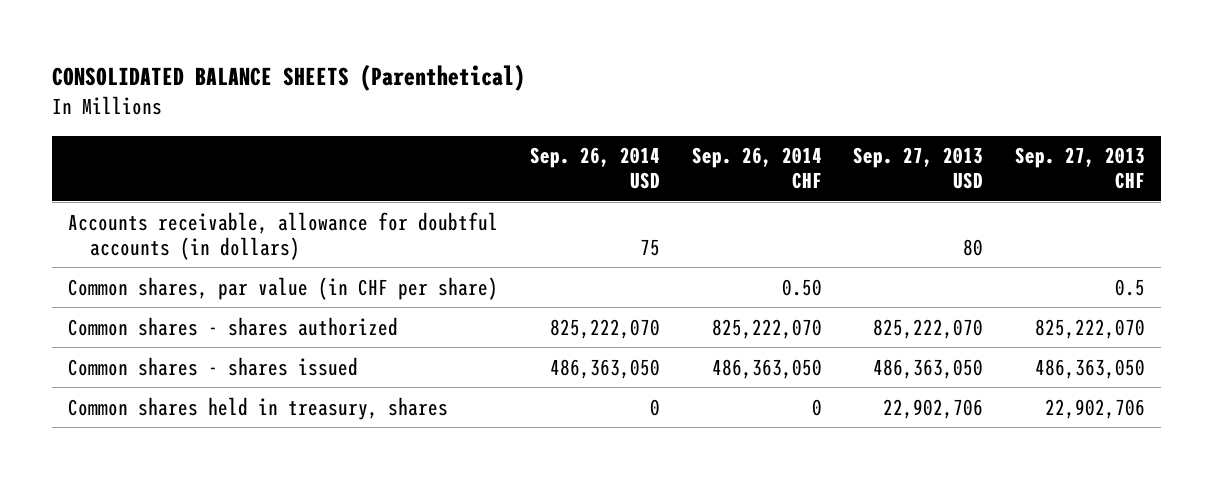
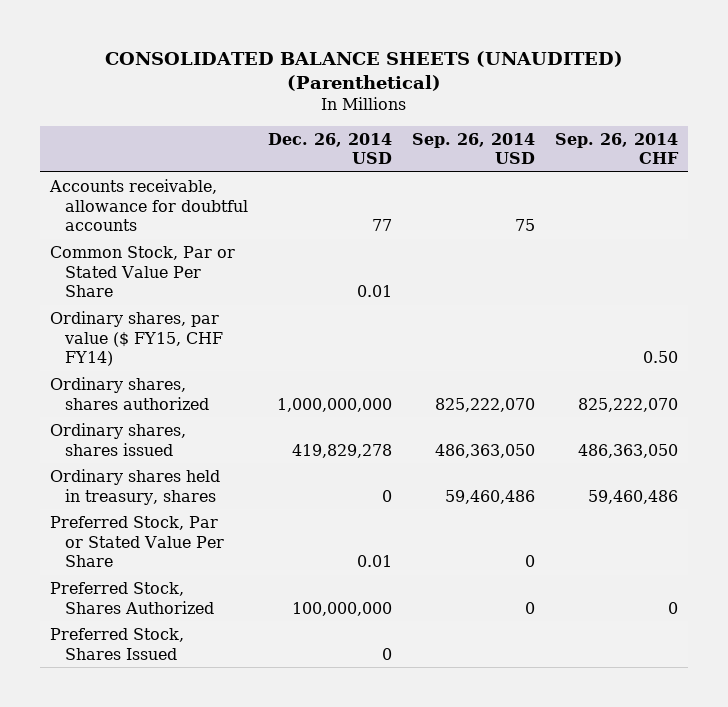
[51,64,525,92] CONSOLIDATED BALANCE SHEETS (Parenthetical) -> [105,50,624,91] CONSOLIDATED BALANCE SHEETS (UNAUDITED) (Parenthetical)
[853,147,984,190] Sep. 27, 2013 USD -> none
[1015,147,1146,190] Sep. 27, 2013 CHF -> none
none -> [268,132,393,165] Dec. 26, 2014 USD
[67,211,498,260] Accounts receivable, allowance for doubtful accounts (in dollars) -> [49,179,249,232] Accounts receivable, allowance for doubtful accounts
none -> [50,246,236,298] Common Stock, Par or Stated Value Per Share
[67,276,498,300] Common shares, par value (in CHF per share) -> [50,311,224,367] Ordinary shares, par value ($ FY15, CHF FY14)
[67,316,398,336] Common shares - shares authorized -> [50,377,210,410] Ordinary shares, shares authorized
[67,356,358,376] Common shares - shares issued -> [50,423,187,456] Ordinary shares, shares issued
[67,396,448,420] Common shares held in treasury, shares -> [50,469,221,505] Ordinary shares held in treasury, shares
[649,398,660,416] 0 -> [444,489,535,504] 59,460,486
[811,398,822,416] 0 -> [587,489,678,504] 59,460,486
none -> [50,516,225,568] Preferred Stock, Par or Stated Value Per Share
none -> [50,582,215,614] Preferred Stock, Shares Authorized
none -> [50,628,185,660] Preferred Stock, Shares Issued

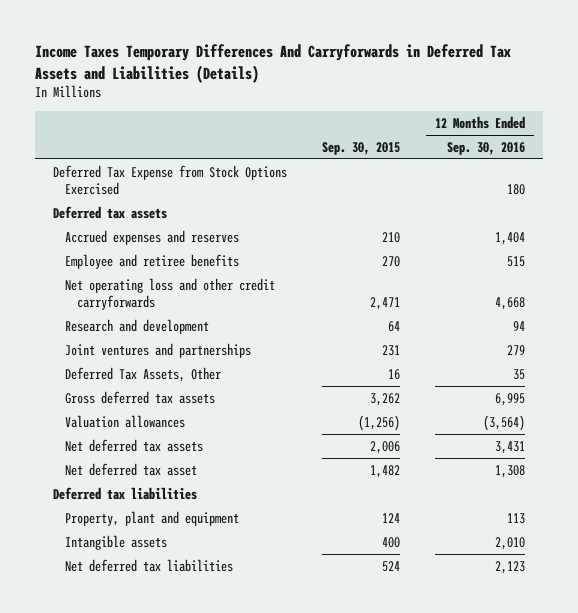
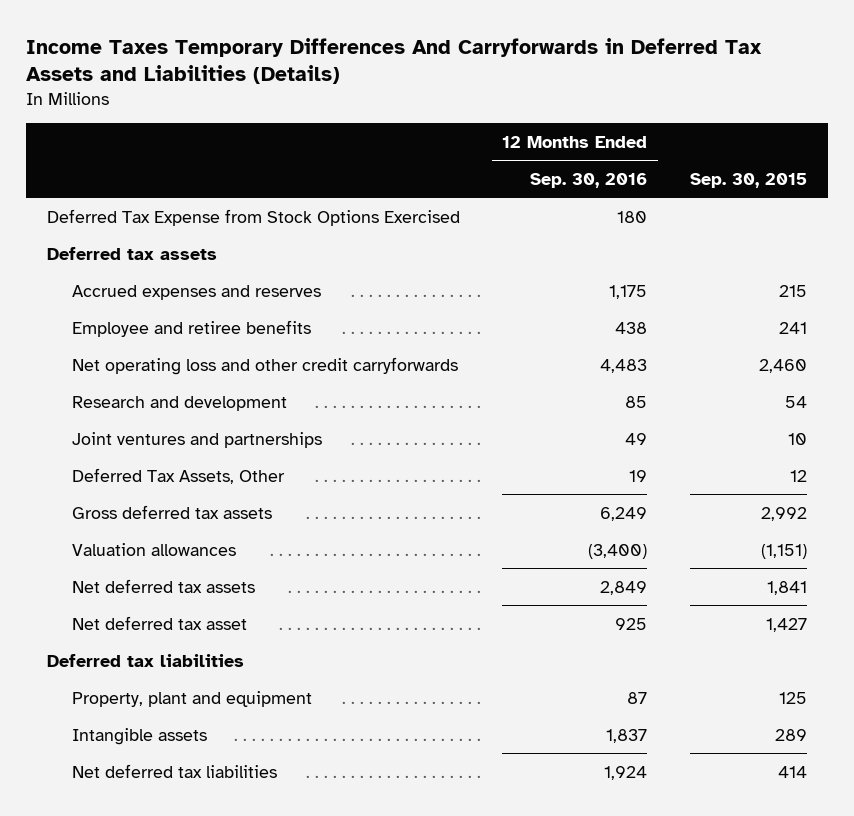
[381,231,400,243] 210 -> [778,284,807,297] 215
[495,231,526,245] 1,404 -> [609,284,648,299] 1,175
[381,255,400,267] 270 -> [778,321,807,334] 241
[507,255,526,267] 515 -> [615,321,648,334] 438
[369,296,400,310] 2,471 -> [758,358,807,373] 2,460
[495,296,526,310] 4,668 -> [600,358,648,373] 4,483
[387,320,400,332] 64 -> [784,395,807,408] 54
[513,320,526,331] 94 -> [625,395,648,408] 85
[381,344,400,356] 231 -> [787,432,807,445] 10
[507,344,526,355] 279 -> [625,432,648,445] 49
[387,368,400,380] 16 -> [789,469,807,482] 12
[513,368,526,380] 35 -> [629,469,648,482] 19
[369,392,400,406] 3,262 -> [760,506,807,521] 2,992
[495,392,526,406] 6,995 -> [600,506,648,521] 6,249
[357,414,400,431] (1,256) -> [760,543,807,559] (1,151)
[483,414,526,431] (3,564) -> [588,543,648,559] (3,400)
[369,440,400,454] 2,006 -> [766,580,807,595] 1,841
[495,440,526,454] 3,431 -> [600,580,648,595] 2,849
[369,464,400,478] 1,482 -> [765,617,807,632] 1,427
[495,464,526,478] 1,308 -> [615,617,648,630] 925
[381,512,400,523] 124 -> [778,691,807,704] 125
[507,512,526,524] 113 -> [627,691,648,704] 87
[381,536,400,548] 400 -> [774,728,807,741] 289
[495,536,526,550] 2,010 -> [606,728,648,743] 1,837
[381,560,400,572] 524 -> [777,765,807,778] 414
[495,560,526,574] 2,123 -> [604,765,648,780] 1,924

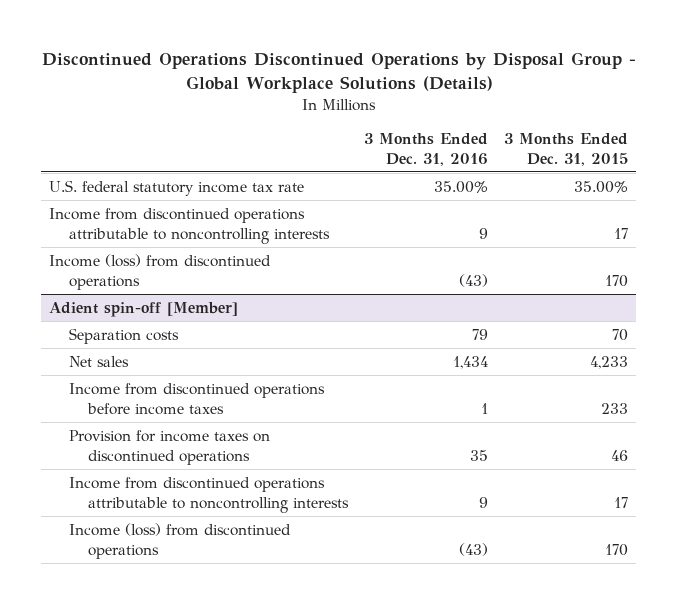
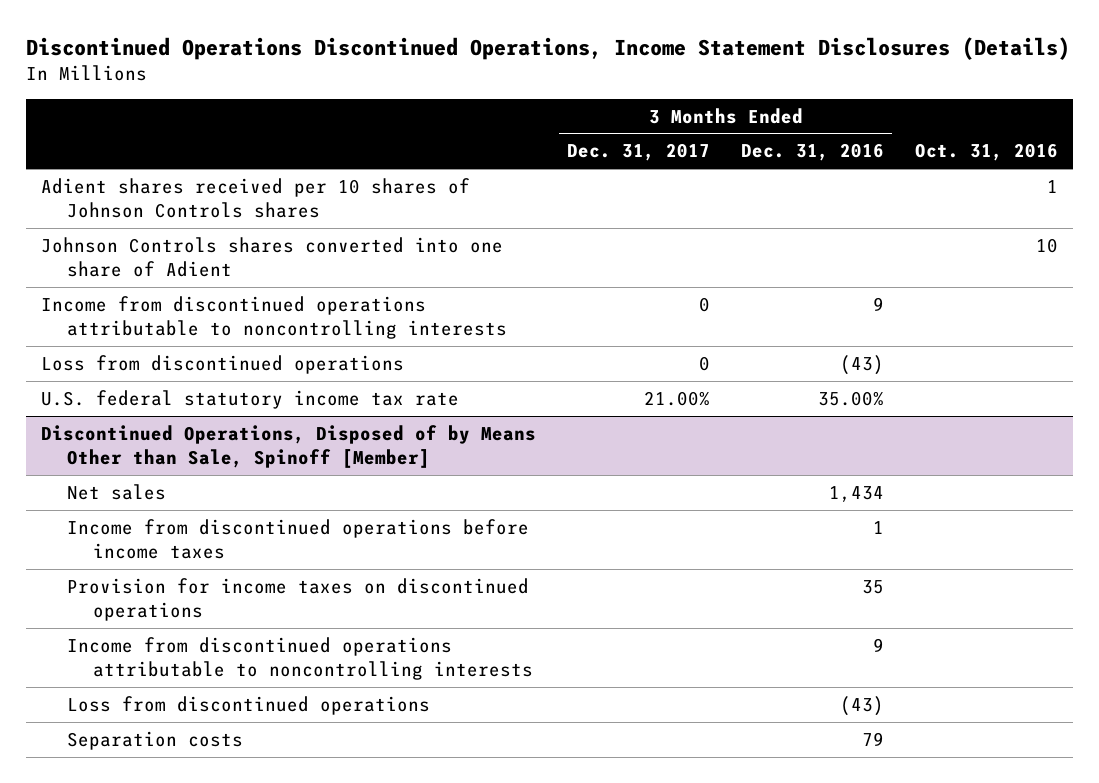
[41,51,636,93] Discontinued Operations Discontinued Operations by Disposal Group - Global Workplace Solutions (Details) -> [25,36,1070,60] Discontinued Operations Discontinued Operations, Income Statement Disclosures (Details)
[504,133,629,166] 3 Months Ended Dec. 31, 2015 -> none
none -> [567,143,711,162] Dec. 31, 2017
none -> [914,143,1058,162] Oct. 31, 2016
none -> [41,177,471,218] Adient shares received per 10 shares of Johnson Controls shares
none -> [41,236,504,277] Johnson Controls shares converted into one share of Adient
[49,301,239,317] Adient spin-off [Member] -> none
[68,327,179,344] Separation costs -> none
[49,253,272,290] Income (loss) from discontinued operations -> [41,354,405,374] Loss from discontinued operations
[49,179,305,196] U.S. federal statutory income tax rate -> [41,389,460,409] U.S. federal statutory income tax rate
none -> [41,424,537,468] Discontinued Operations, Disposed of by Means Other than Sale, Spinoff [Member]
[68,522,291,559] Income (loss) from discontinued operations -> [67,695,431,715] Loss from discontinued operations
none -> [67,730,244,750] Separation costs

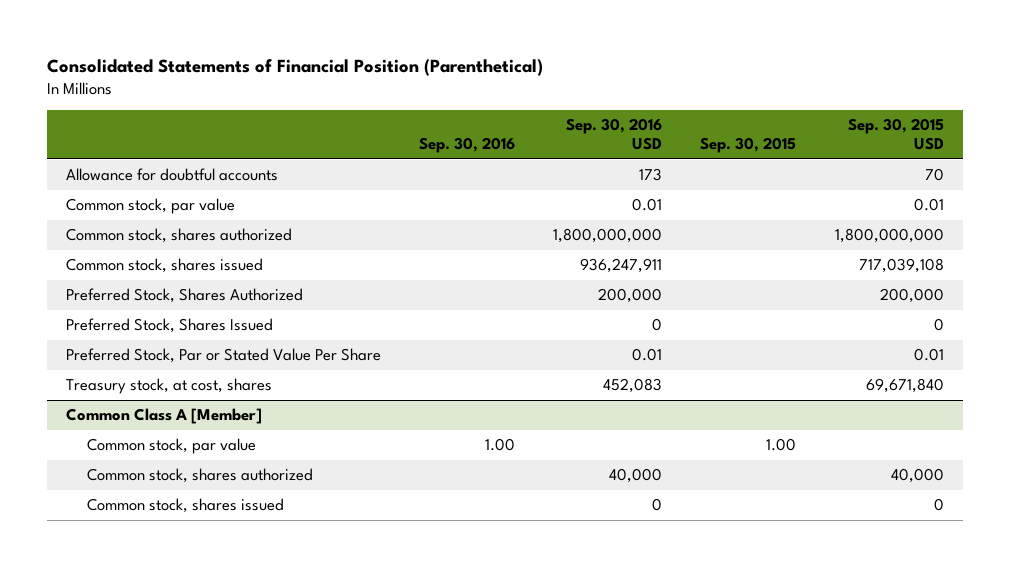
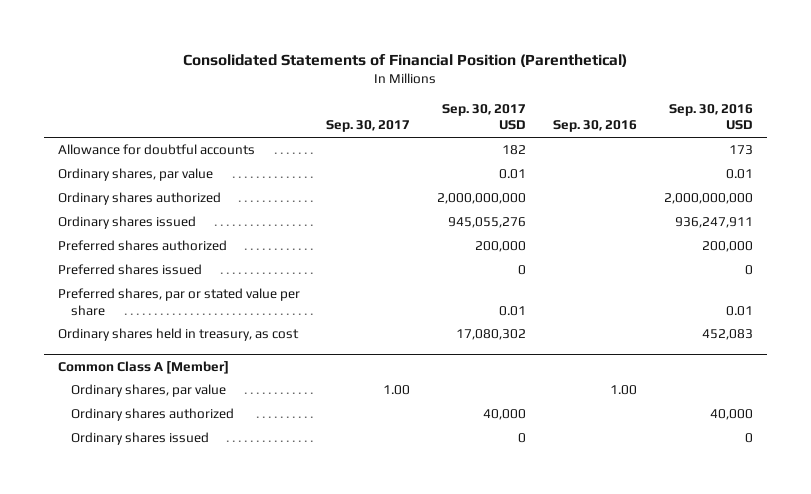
[700,137,797,154] Sep. 30, 2015 -> none
[847,118,944,151] Sep. 30, 2015 USD -> none
none -> [326,120,411,133] Sep. 30, 2017
none -> [442,104,527,131] Sep. 30, 2017 USD
[65,198,235,215] Common stock, par value -> [57,168,213,182] Ordinary shares, par value
[65,228,292,244] Common stock, shares authorized -> [57,192,221,206] Ordinary shares authorized
[553,228,663,244] 1,800,000,000 -> [664,193,754,205] 2,000,000,000
[65,258,263,274] Common stock, shares issued -> [57,216,196,230] Ordinary shares issued
[65,288,303,304] Preferred Stock, Shares Authorized -> [57,240,227,252] Preferred shares authorized
[65,318,273,334] Preferred Stock, Shares Issued -> [57,264,202,276] Preferred shares issued
[65,348,381,364] Preferred Stock, Par or Stated Value Per Share -> [57,288,300,316] Preferred shares, par or stated value per share
[65,378,272,395] Treasury stock, at cost, shares -> [57,328,299,342] Ordinary shares held in treasury, as cost
[87,438,257,455] Common stock, par value -> [70,384,226,398] Ordinary shares, par value
[87,468,314,484] Common stock, shares authorized -> [70,408,234,422] Ordinary shares authorized
[87,498,285,514] Common stock, shares issued -> [70,432,209,446] Ordinary shares issued

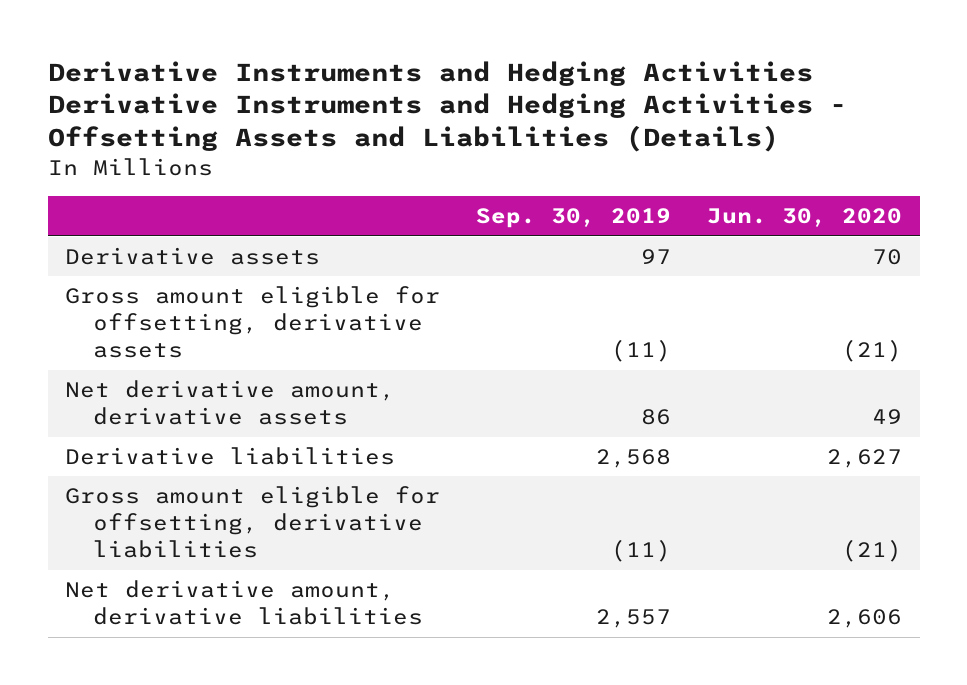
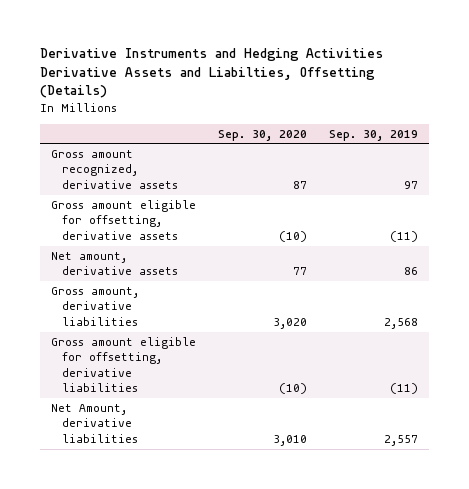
[47,60,847,153] Derivative Instruments and Hedging Activities Derivative Instruments and Hedging Activities - Offsetting Assets and Liabilities (Details) -> [39,48,383,99] Derivative Instruments and Hedging Activities Derivative Assets and Liabilties, Offsetting (Details)
[706,208,902,228] Jun. 30, 2020 -> none
none -> [218,129,308,141] Sep. 30, 2020
[65,247,321,266] Derivative assets -> [50,150,179,189] Gross amount recognized, derivative assets
[65,380,396,426] Net derivative amount, derivative assets -> [50,252,179,276] Net amount, derivative assets
[65,447,396,466] Derivative liabilities -> [50,287,139,326] Gross amount, derivative liabilities
[65,580,424,626] Net derivative amount, derivative liabilities -> [50,404,139,443] Net Amount, derivative liabilities

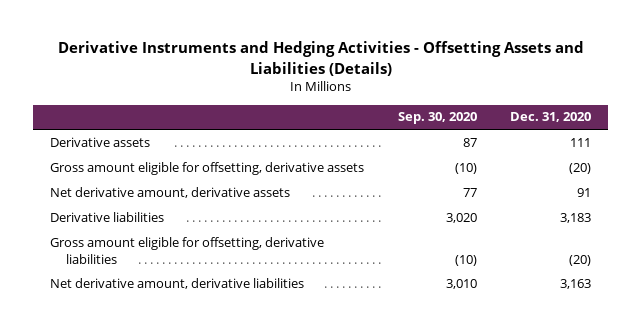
[39,48,383,99] Derivative Instruments and Hedging Activities Derivative Assets and Liabilties, Offsetting (Details) -> [57,41,584,76] Derivative Instruments and Hedging Activities - Offsetting Assets and Liabilities (Details)
[329,129,419,141] Sep. 30, 2019 -> none
none -> [510,112,592,123] Dec. 31, 2020
[50,150,179,189] Gross amount recognized, derivative assets -> [49,136,150,147] Derivative assets
[50,252,179,276] Net amount, derivative assets -> [49,186,290,198] Net derivative amount, derivative assets
[50,287,139,326] Gross amount, derivative liabilities -> [49,211,164,222] Derivative liabilities
[50,404,139,443] Net Amount, derivative liabilities -> [49,277,304,289] Net derivative amount, derivative liabilities

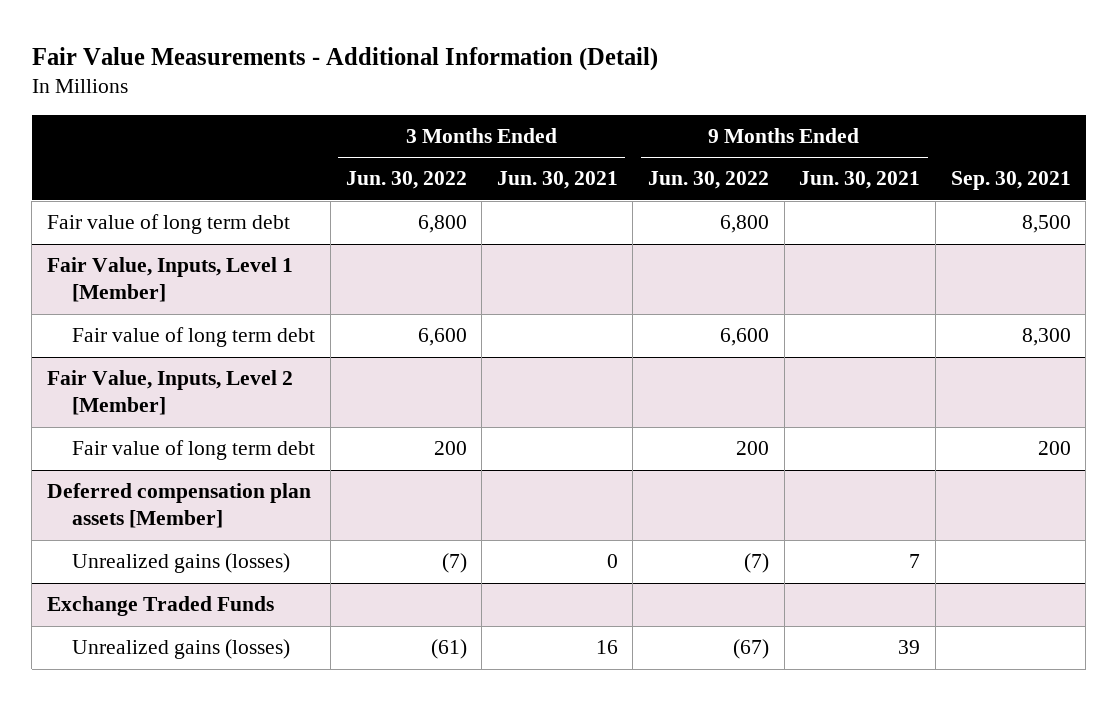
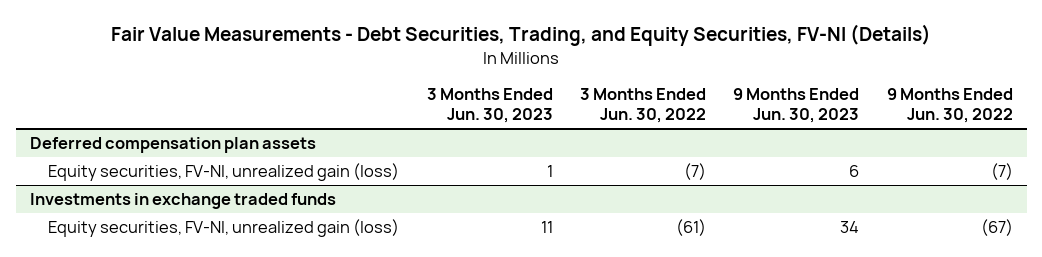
[31,46,658,71] Fair Value Measurements - Additional Information (Detail) -> [111,24,932,47] Fair Value Measurements - Debt Securities, Trading, and Equity Securities, FV-NI (Details)
[496,171,618,190] Jun. 30, 2021 -> none
[799,171,921,190] Jun. 30, 2021 -> none
[950,171,1071,191] Sep. 30, 2021 -> none
none -> [426,88,553,124] 3 Months Ended Jun. 30, 2023
none -> [733,88,860,124] 9 Months Ended Jun. 30, 2023
[46,214,290,235] Fair value of long term debt -> none
[46,257,293,303] Fair Value, Inputs, Level 1 [Member] -> none
[72,327,316,348] Fair value of long term debt -> none
[46,370,293,416] Fair Value, Inputs, Level 2 [Member] -> none
[72,440,316,461] Fair value of long term debt -> none
[46,483,311,529] Deferred compensation plan assets [Member] -> [29,136,316,153] Deferred compensation plan assets
[72,553,291,574] Unrealized gains (losses) -> [48,162,400,181] Equity securities, FV-NI, unrealized gain (loss)
[46,596,274,617] Exchange Traded Funds -> [29,192,336,209] Investments in exchange traded funds
[72,639,291,660] Unrealized gains (losses) -> [48,218,400,237] Equity securities, FV-NI, unrealized gain (loss)

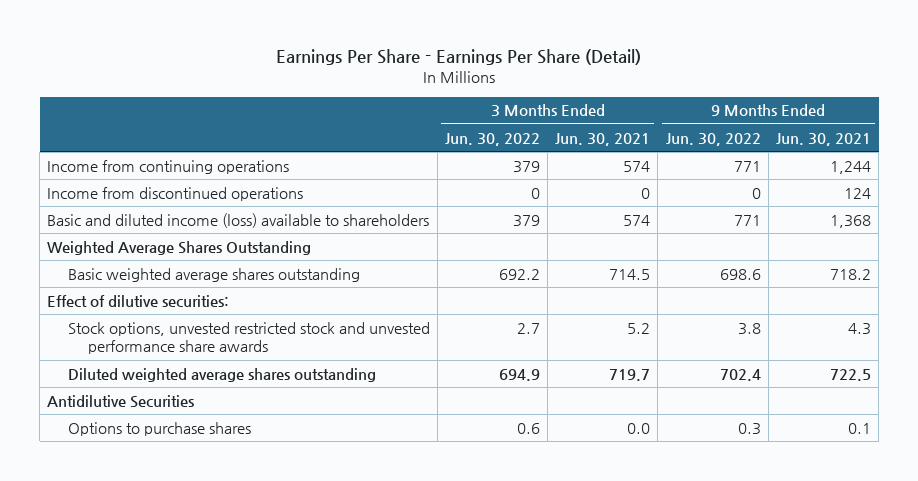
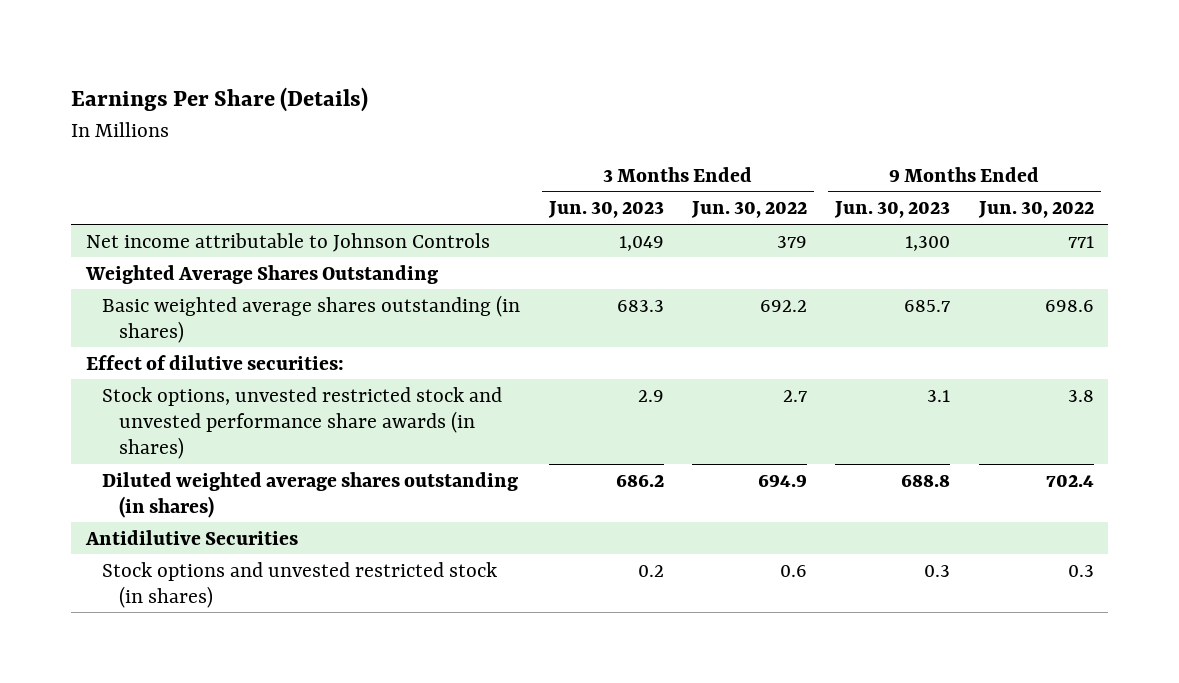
[276,49,642,66] Earnings Per Share - Earnings Per Share (Detail) -> [71,87,369,113] Earnings Per Share (Details)
[555,132,651,146] Jun. 30, 2021 -> none
[775,132,871,146] Jun. 30, 2021 -> none
none -> [547,201,664,219] Jun. 30, 2023
none -> [834,201,951,219] Jun. 30, 2023
[47,159,290,174] Income from continuing operations -> none
[47,186,304,201] Income from discontinued operations -> none
[47,212,430,228] Basic and diluted income (loss) available to shareholders -> [85,232,490,252] Net income attributable to Johnson Controls
[67,267,360,282] Basic weighted average shares outstanding -> [102,294,521,343] Basic weighted average shares outstanding (in shares)
[67,321,430,355] Stock options, unvested restricted stock and unvested performance share awards -> [102,386,503,459] Stock options, unvested restricted stock and unvested performance share awards (in shares)
[67,367,376,382] Diluted weighted average shares outstanding -> [102,471,519,518] Diluted weighted average shares outstanding (in shares)
[67,421,251,436] Options to purchase shares -> [102,561,498,608] Stock options and unvested restricted stock (in shares)

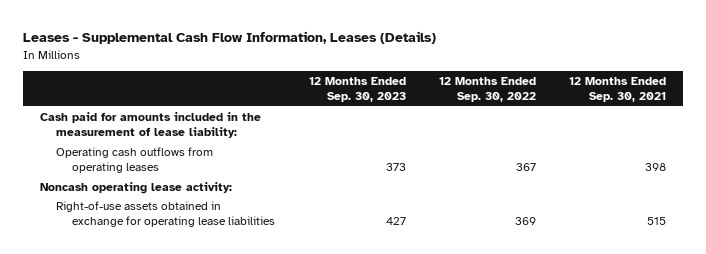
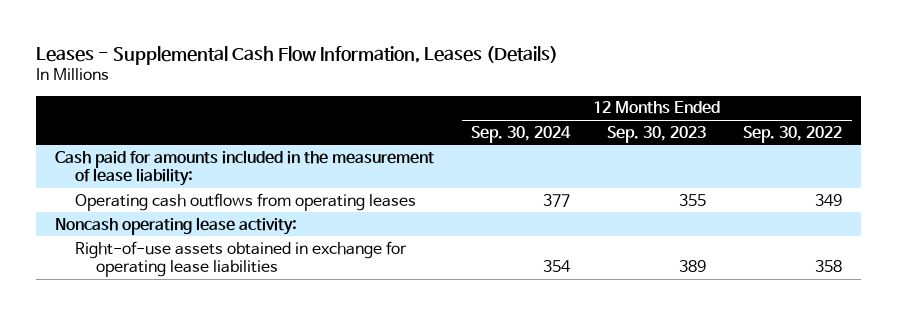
[568,77,666,103] 12 Months Ended Sep. 30, 2021 -> none
none -> [470,125,571,143] Sep. 30, 2024
[385,162,406,171] 373 -> [679,193,707,206] 355
[515,162,536,171] 367 -> [815,193,843,206] 349
[385,216,406,225] 427 -> [679,260,707,273] 389
[514,216,536,225] 369 -> [815,260,843,273] 358

